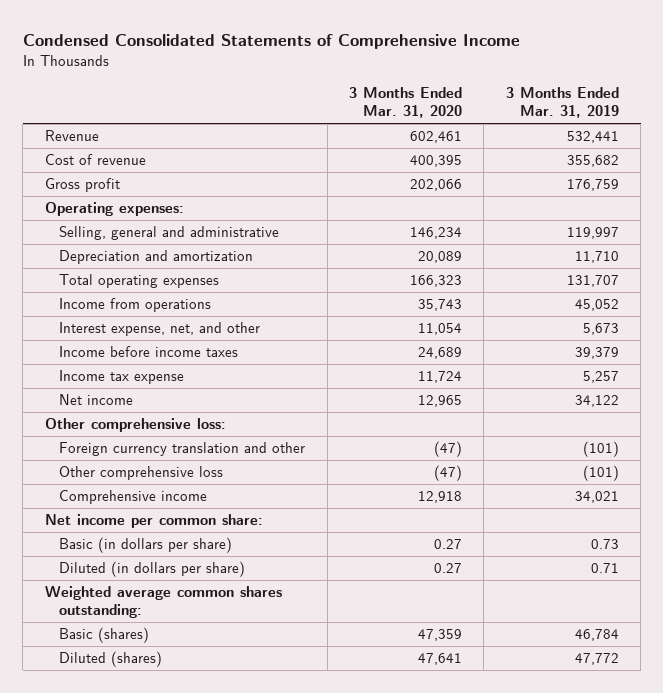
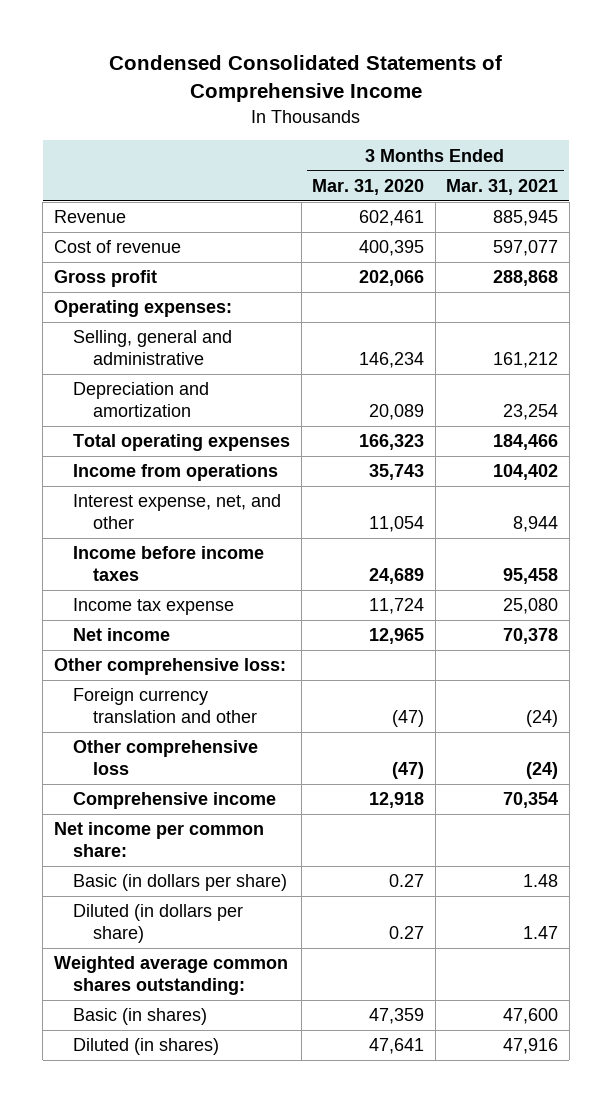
[505,87,619,119] 3 Months Ended Mar. 31, 2019 -> none
none -> [446,179,559,196] Mar. 31, 2021
[59,627,150,644] Basic (shares) -> [73,1008,208,1026] Basic (in shares)
[59,651,163,668] Diluted (shares) -> [73,1038,220,1056] Diluted (in shares)

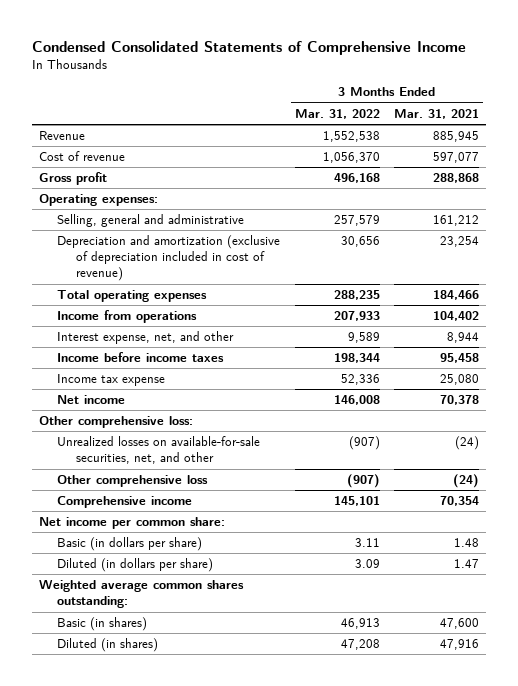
[312,179,425,196] Mar. 31, 2020 -> none
none -> [294,108,380,119] Mar. 31, 2022
[73,382,210,417] Depreciation and amortization -> [57,235,281,282] Depreciation and amortization (exclusive of depreciation included in cost of revenue)
[73,688,257,723] Foreign currency translation and other -> none
none -> [57,436,261,465] Unrealized losses on available-for-sale securities, net, and other

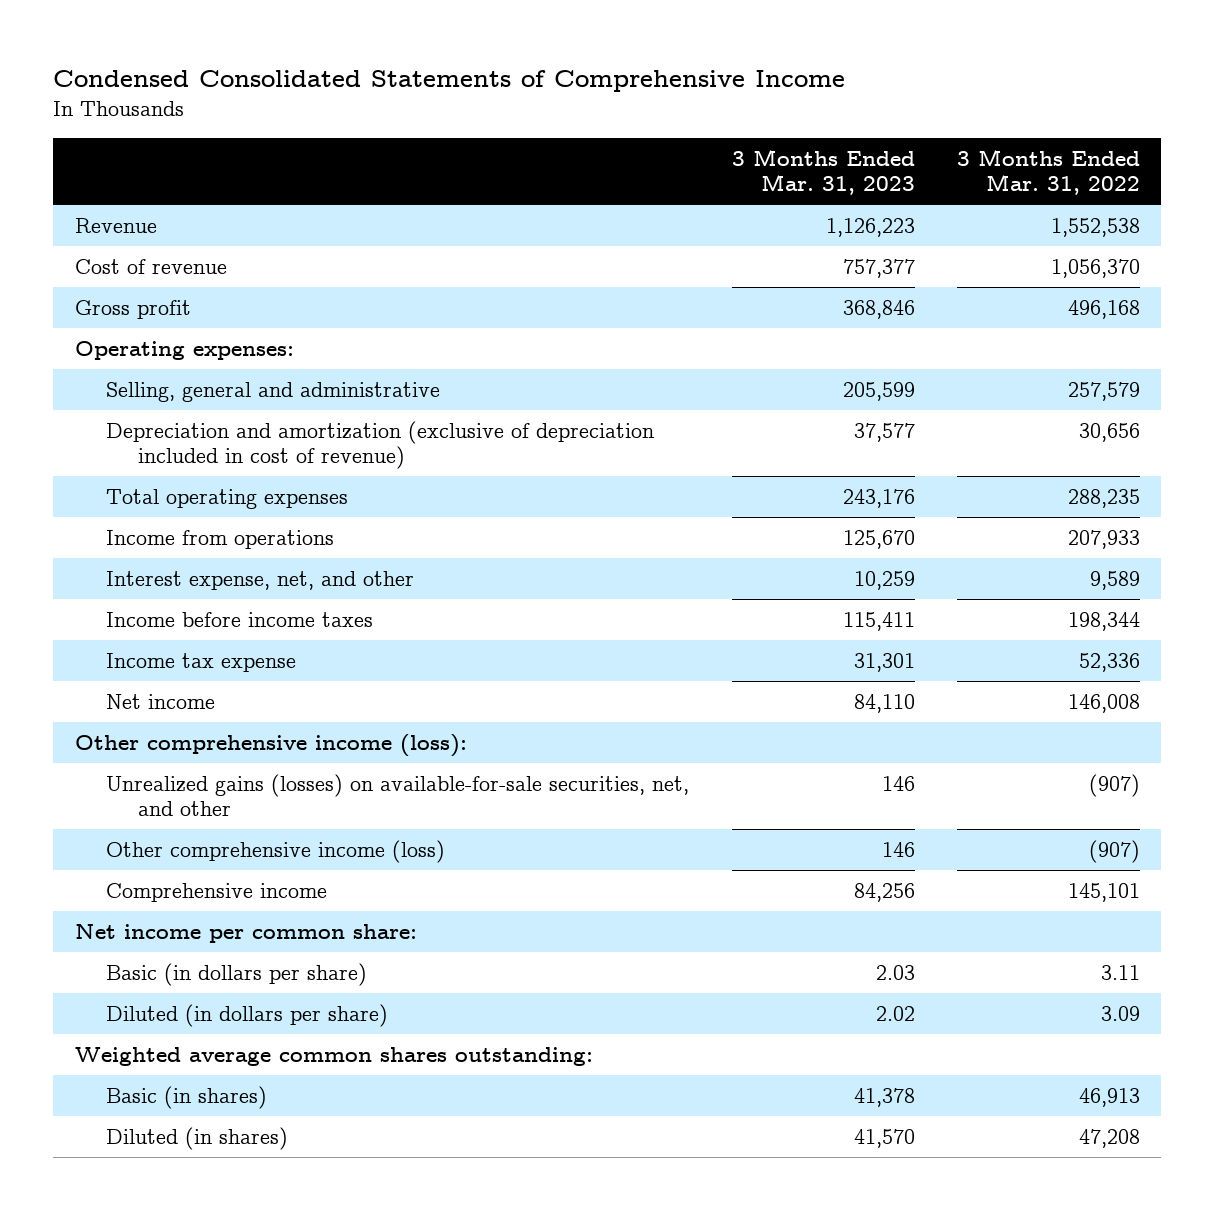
[393,108,479,119] Mar. 31, 2021 -> none
none -> [731,148,915,196] 3 Months Ended Mar. 31, 2023
[39,416,194,429] Other comprehensive loss: -> [74,733,467,757] Other comprehensive income (loss):
[57,436,261,465] Unrealized losses on available-for-sale securities, net, and other -> [106,773,690,817] Unrealized gains (losses) on available-for-sale securities, net, and other
[57,475,209,488] Other comprehensive loss -> [106,839,446,863] Other comprehensive income (loss)

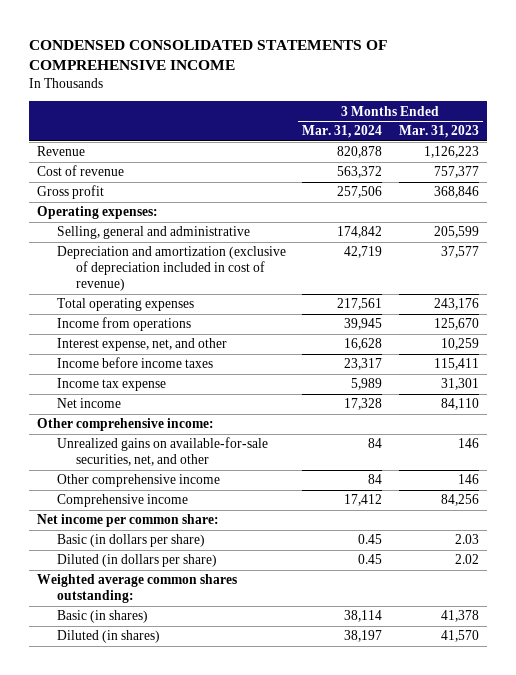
[53,70,846,93] Condensed Consolidated Statements of Comprehensive Income -> [28,39,387,71] CONDENSED CONSOLIDATED STATEMENTS OF COMPREHENSIVE INCOME
[956,148,1140,196] 3 Months Ended Mar. 31, 2022 -> none
none -> [302,125,383,139] Mar. 31, 2024
[74,733,467,757] Other comprehensive income (loss): -> [37,418,215,432] Other comprehensive income:
[106,773,690,817] Unrealized gains (losses) on available-for-sale securities, net, and other -> [56,437,268,467] Unrealized gains on available-for-sale securities, net, and other
[106,839,446,863] Other comprehensive income (loss) -> [56,474,220,488] Other comprehensive income

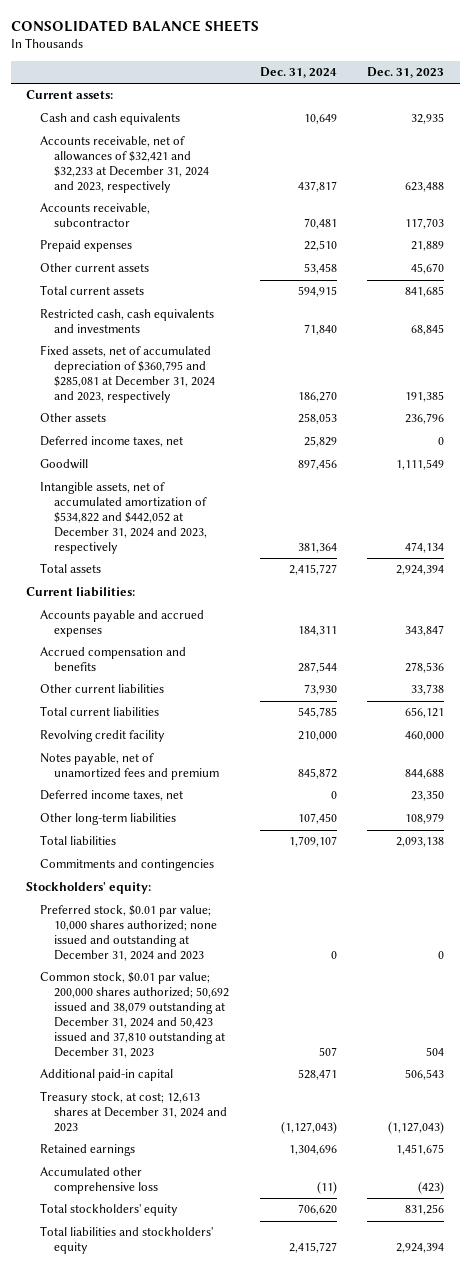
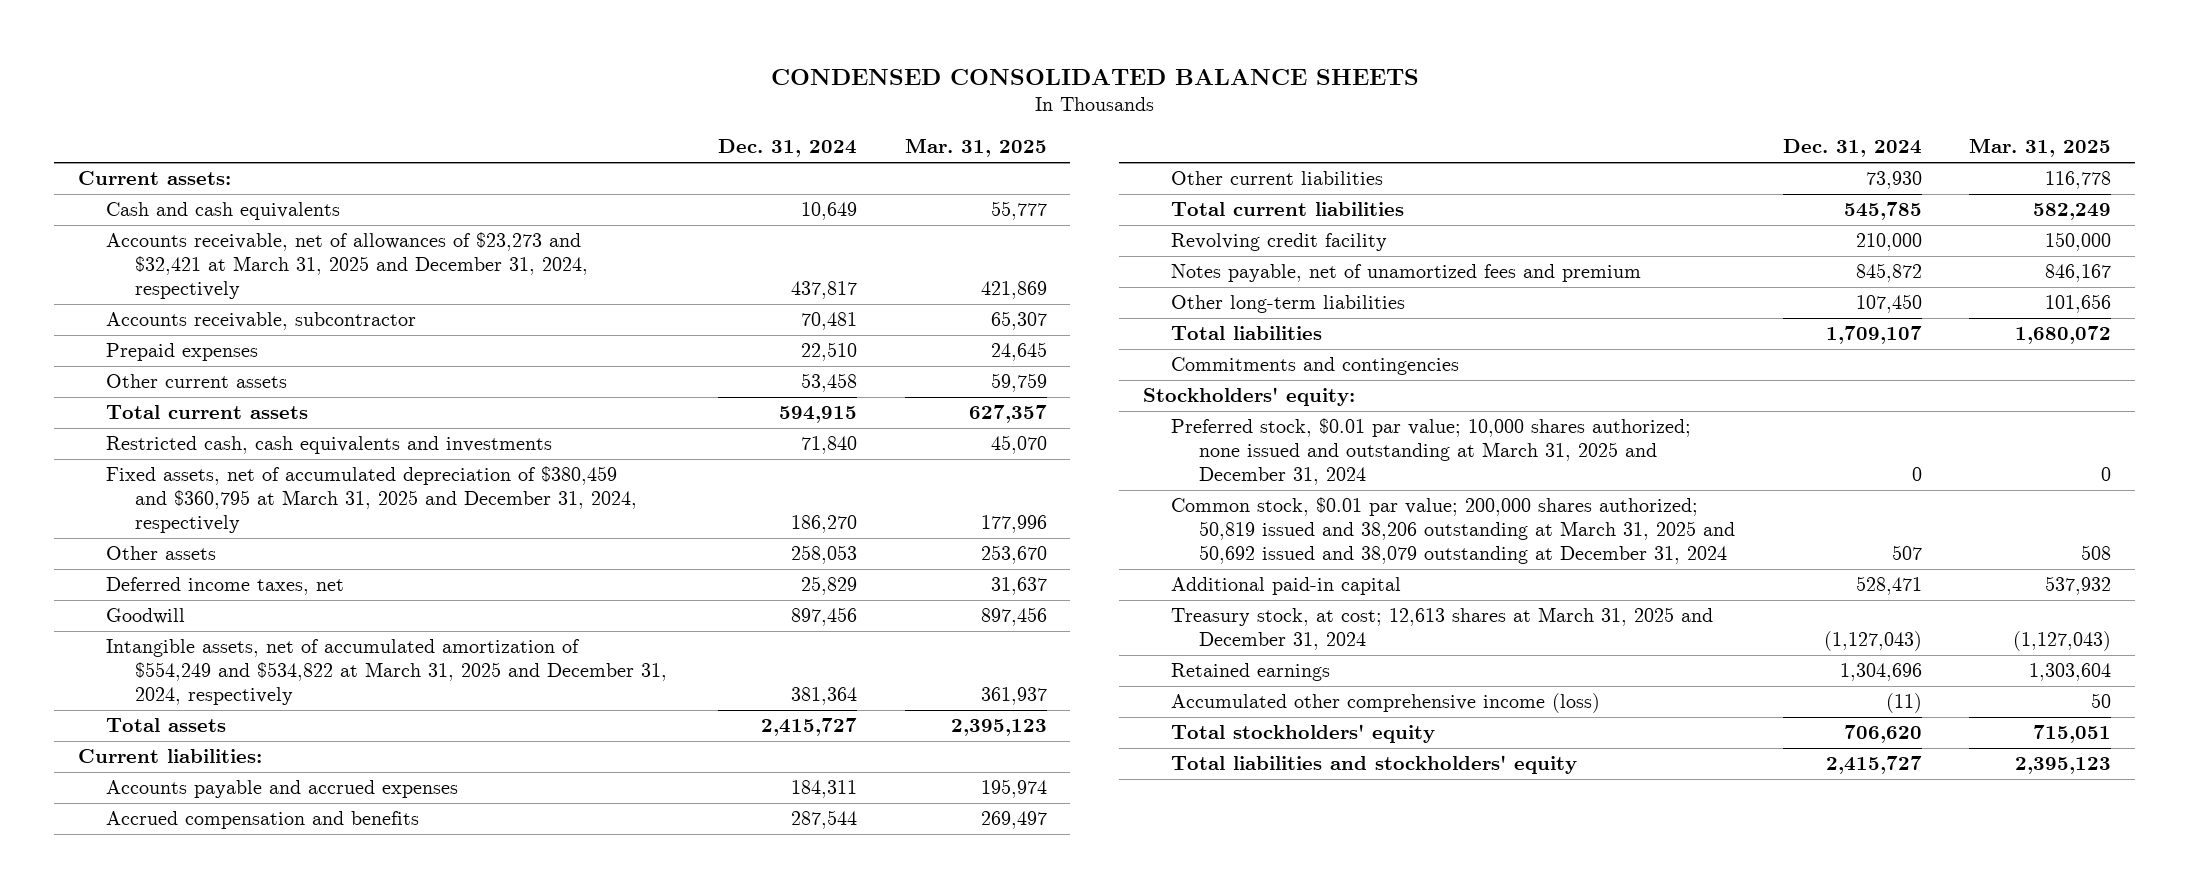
[10,19,259,32] CONSOLIDATED BALANCE SHEETS -> [770,68,1419,85] CONDENSED CONSOLIDATED BALANCE SHEETS
[367,67,445,79] Dec. 31, 2023 -> none
none -> [904,138,1047,158] Mar. 31, 2025
[40,136,210,194] Accounts receivable, net of allowances of $32,421 and $32,233 at December 31, 2024 and 2023, respectively -> [106,232,588,299] Accounts receivable, net of allowances of $23,273 and $32,421 at March 31, 2025 and December 31, 2024, respectively
[40,345,216,404] Fixed assets, net of accumulated depreciation of $360,795 and $285,081 at December 31, 2024 and 2023, respectively -> [106,466,637,533] Fixed assets, net of accumulated depreciation of $380,459 and $360,795 at March 31, 2025 and December 31, 2024, respectively
[40,482,208,554] Intangible assets, net of accumulated amortization of $534,822 and $442,052 at December 31, 2024 and 2023, respectively -> [106,639,667,705] Intangible assets, net of accumulated amortization of $554,249 and $534,822 at March 31, 2025 and December 31, 2024, respectively
[40,790,184,802] Deferred income taxes, net -> none
[40,905,218,962] Preferred stock, $0.01 par value; 10,000 shares authorized; none issued and outstanding at December 31, 2024 and 2023 -> [1171,418,1692,485] Preferred stock, $0.01 par value; 10,000 shares authorized; none issued and outstanding at March 31, 2025 and December 31, 2024
[40,972,230,1058] Common stock, $0.01 par value; 200,000 shares authorized; 50,692 issued and 38,079 outstanding at December 31, 2024 and 50,423 issued and 37,810 outstanding at December 31, 2023 -> [1171,497,1736,564] Common stock, $0.01 par value; 200,000 shares authorized; 50,819 issued and 38,206 outstanding at March 31, 2025 and 50,692 issued and 38,079 outstanding at December 31, 2024
[40,1091,228,1133] Treasury stock, at cost; 12,613 shares at December 31, 2024 and 2023 -> [1171,607,1714,651] Treasury stock, at cost; 12,613 shares at March 31, 2025 and December 31, 2024
[40,1167,159,1195] Accumulated other comprehensive loss -> [1171,693,1601,714] Accumulated other comprehensive income (loss)

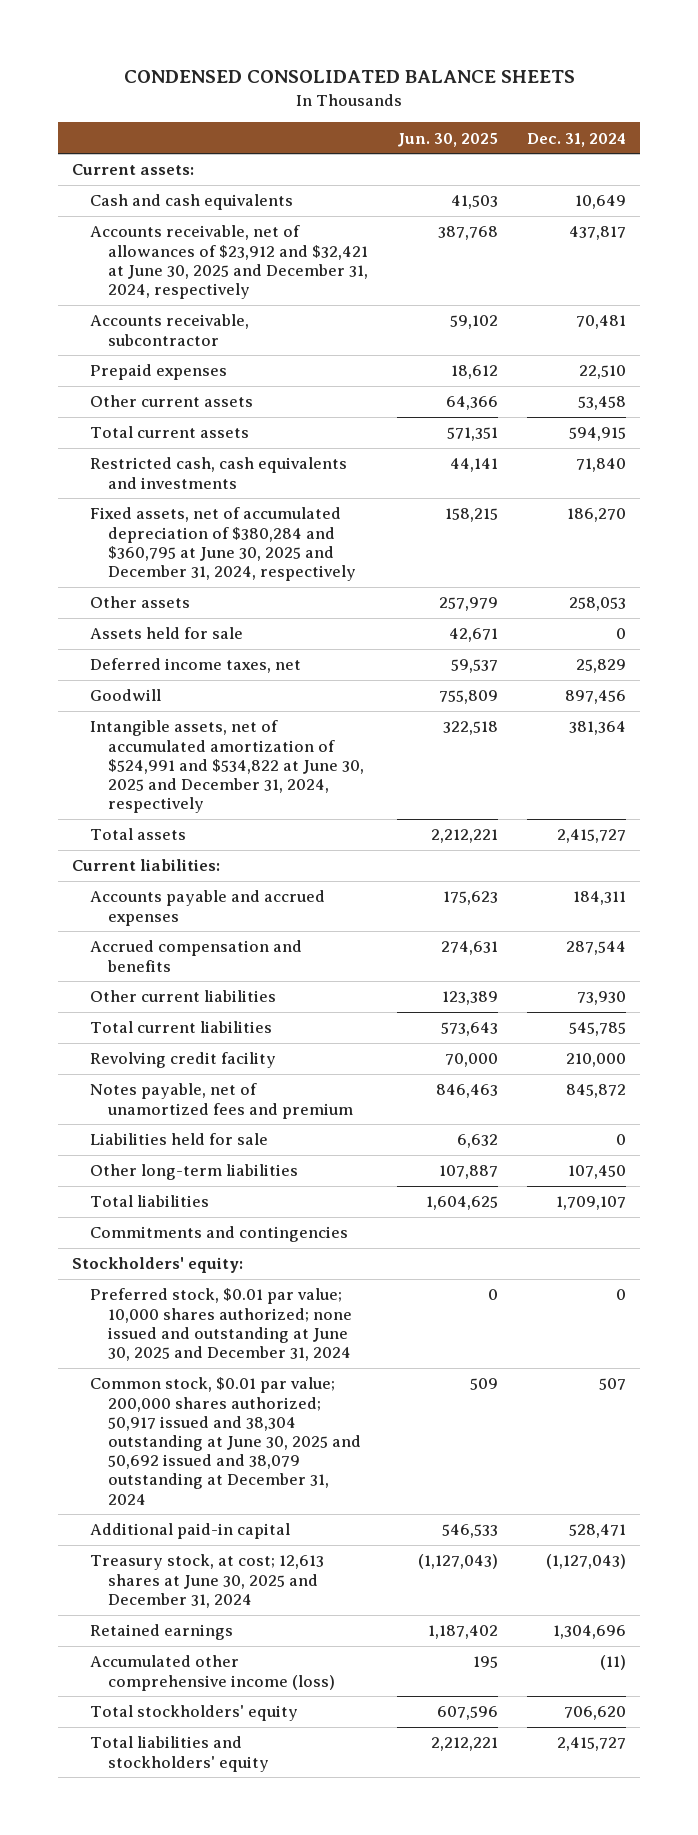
[904,138,1047,158] Mar. 31, 2025 -> none
none -> [397,132,499,147] Jun. 30, 2025
[106,232,588,299] Accounts receivable, net of allowances of $23,273 and $32,421 at March 31, 2025 and December 31, 2024, respectively -> [90,225,369,299] Accounts receivable, net of allowances of $23,912 and $32,421 at June 30, 2025 and December 31, 2024, respectively
[106,466,637,533] Fixed assets, net of accumulated depreciation of $380,459 and $360,795 at March 31, 2025 and December 31, 2024, respectively -> [90,507,357,581] Fixed assets, net of accumulated depreciation of $380,284 and $360,795 at June 30, 2025 and December 31, 2024, respectively
none -> [90,627,244,640] Assets held for sale
[106,639,667,705] Intangible assets, net of accumulated amortization of $554,249 and $534,822 at March 31, 2025 and December 31, 2024, respectively -> [90,720,365,814] Intangible assets, net of accumulated amortization of $524,991 and $534,822 at June 30, 2025 and December 31, 2024, respectively
none -> [90,1133,269,1146] Liabilities held for sale
[1171,418,1692,485] Preferred stock, $0.01 par value; 10,000 shares authorized; none issued and outstanding at March 31, 2025 and December 31, 2024 -> [90,1288,353,1361] Preferred stock, $0.01 par value; 10,000 shares authorized; none issued and outstanding at June 30, 2025 and December 31, 2024
[1171,497,1736,564] Common stock, $0.01 par value; 200,000 shares authorized; 50,819 issued and 38,206 outstanding at March 31, 2025 and 50,692 issued and 38,079 outstanding at December 31, 2024 -> [90,1377,362,1505] Common stock, $0.01 par value; 200,000 shares authorized; 50,917 issued and 38,304 outstanding at June 30, 2025 and 50,692 issued and 38,079 outstanding at December 31, 2024
[1171,607,1714,651] Treasury stock, at cost; 12,613 shares at March 31, 2025 and December 31, 2024 -> [90,1554,325,1608] Treasury stock, at cost; 12,613 shares at June 30, 2025 and December 31, 2024

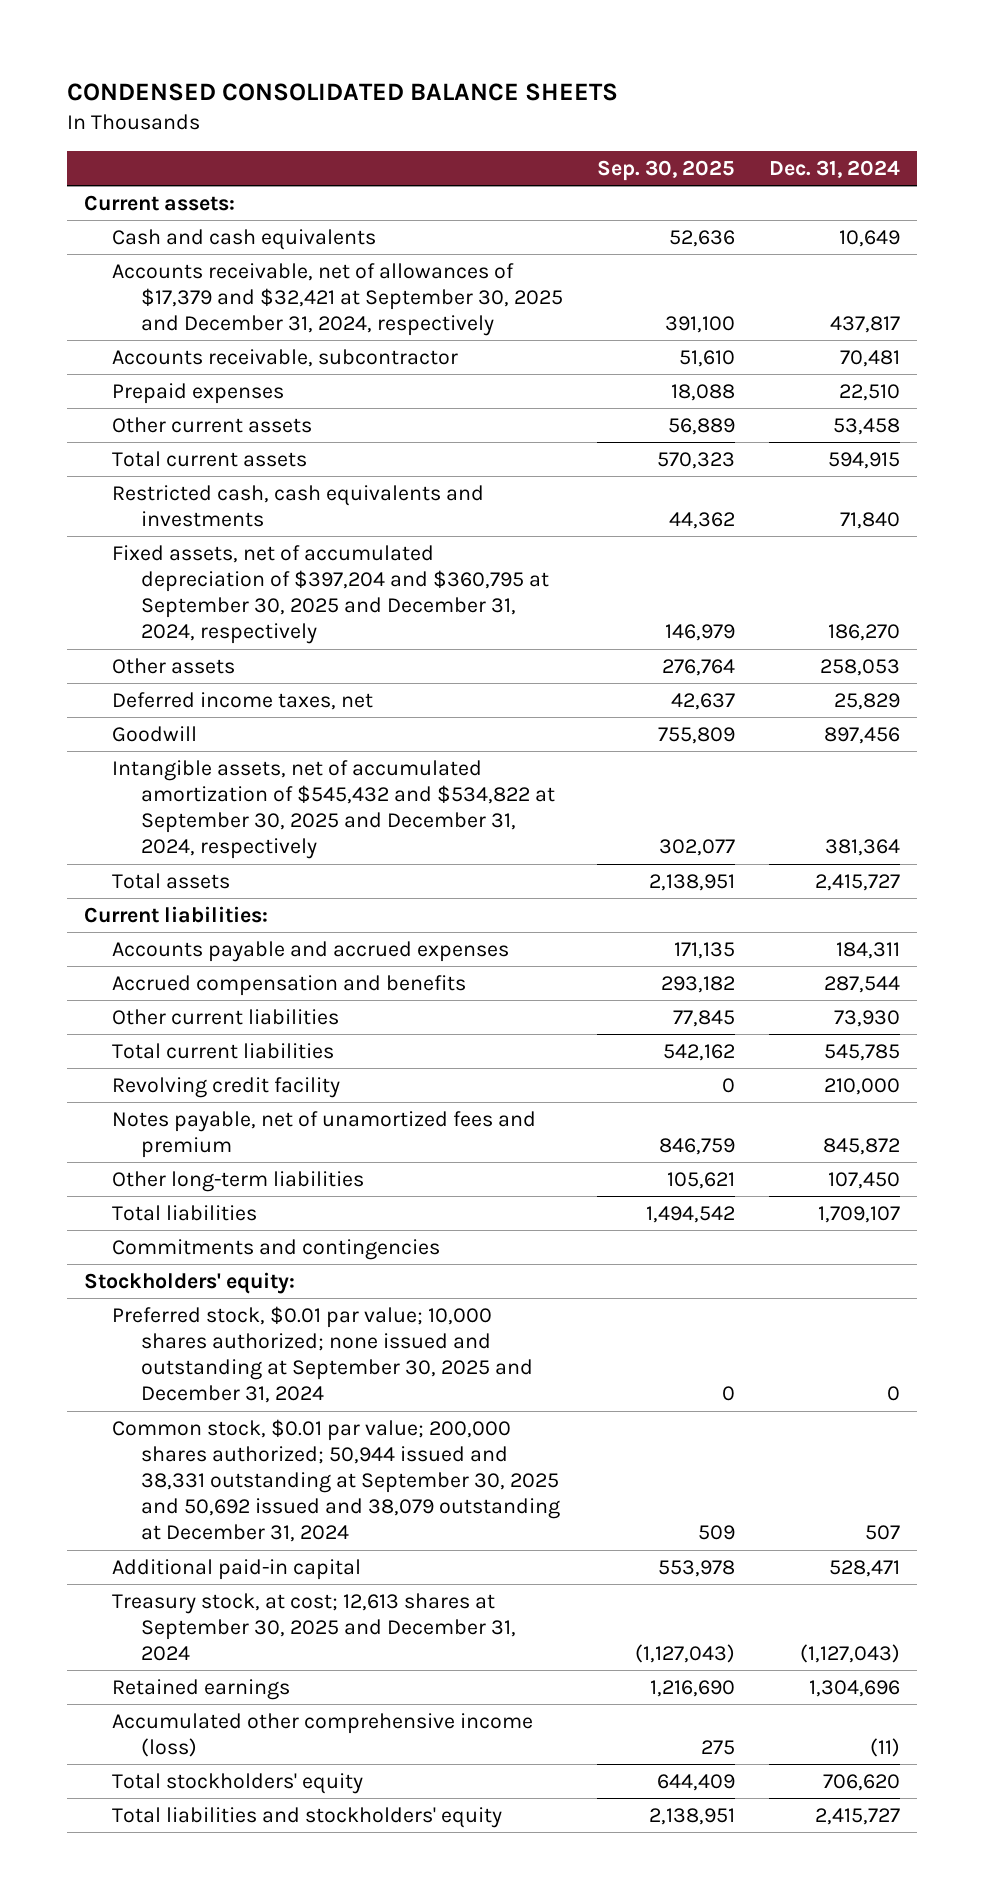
[397,132,499,147] Jun. 30, 2025 -> none
none -> [596,159,735,181] Sep. 30, 2025
[90,225,369,299] Accounts receivable, net of allowances of $23,912 and $32,421 at June 30, 2025 and December 31, 2024, respectively -> [112,262,563,337] Accounts receivable, net of allowances of $17,379 and $32,421 at September 30, 2025 and December 31, 2024, respectively
[90,507,357,581] Fixed assets, net of accumulated depreciation of $380,284 and $360,795 at June 30, 2025 and December 31, 2024, respectively -> [112,544,549,645] Fixed assets, net of accumulated depreciation of $397,204 and $360,795 at September 30, 2025 and December 31, 2024, respectively
[90,627,244,640] Assets held for sale -> none
[90,720,365,814] Intangible assets, net of accumulated amortization of $524,991 and $534,822 at June 30, 2025 and December 31, 2024, respectively -> [112,759,555,860] Intangible assets, net of accumulated amortization of $545,432 and $534,822 at September 30, 2025 and December 31, 2024, respectively
[90,1133,269,1146] Liabilities held for sale -> none
[90,1288,353,1361] Preferred stock, $0.01 par value; 10,000 shares authorized; none issued and outstanding at June 30, 2025 and December 31, 2024 -> [112,1305,533,1404] Preferred stock, $0.01 par value; 10,000 shares authorized; none issued and outstanding at September 30, 2025 and December 31, 2024
[90,1377,362,1505] Common stock, $0.01 par value; 200,000 shares authorized; 50,917 issued and 38,304 outstanding at June 30, 2025 and 50,692 issued and 38,079 outstanding at December 31, 2024 -> [112,1418,560,1543] Common stock, $0.01 par value; 200,000 shares authorized; 50,944 issued and 38,331 outstanding at September 30, 2025 and 50,692 issued and 38,079 outstanding at December 31, 2024
[90,1554,325,1608] Treasury stock, at cost; 12,613 shares at June 30, 2025 and December 31, 2024 -> [112,1592,516,1662] Treasury stock, at cost; 12,613 shares at September 30, 2025 and December 31, 2024

